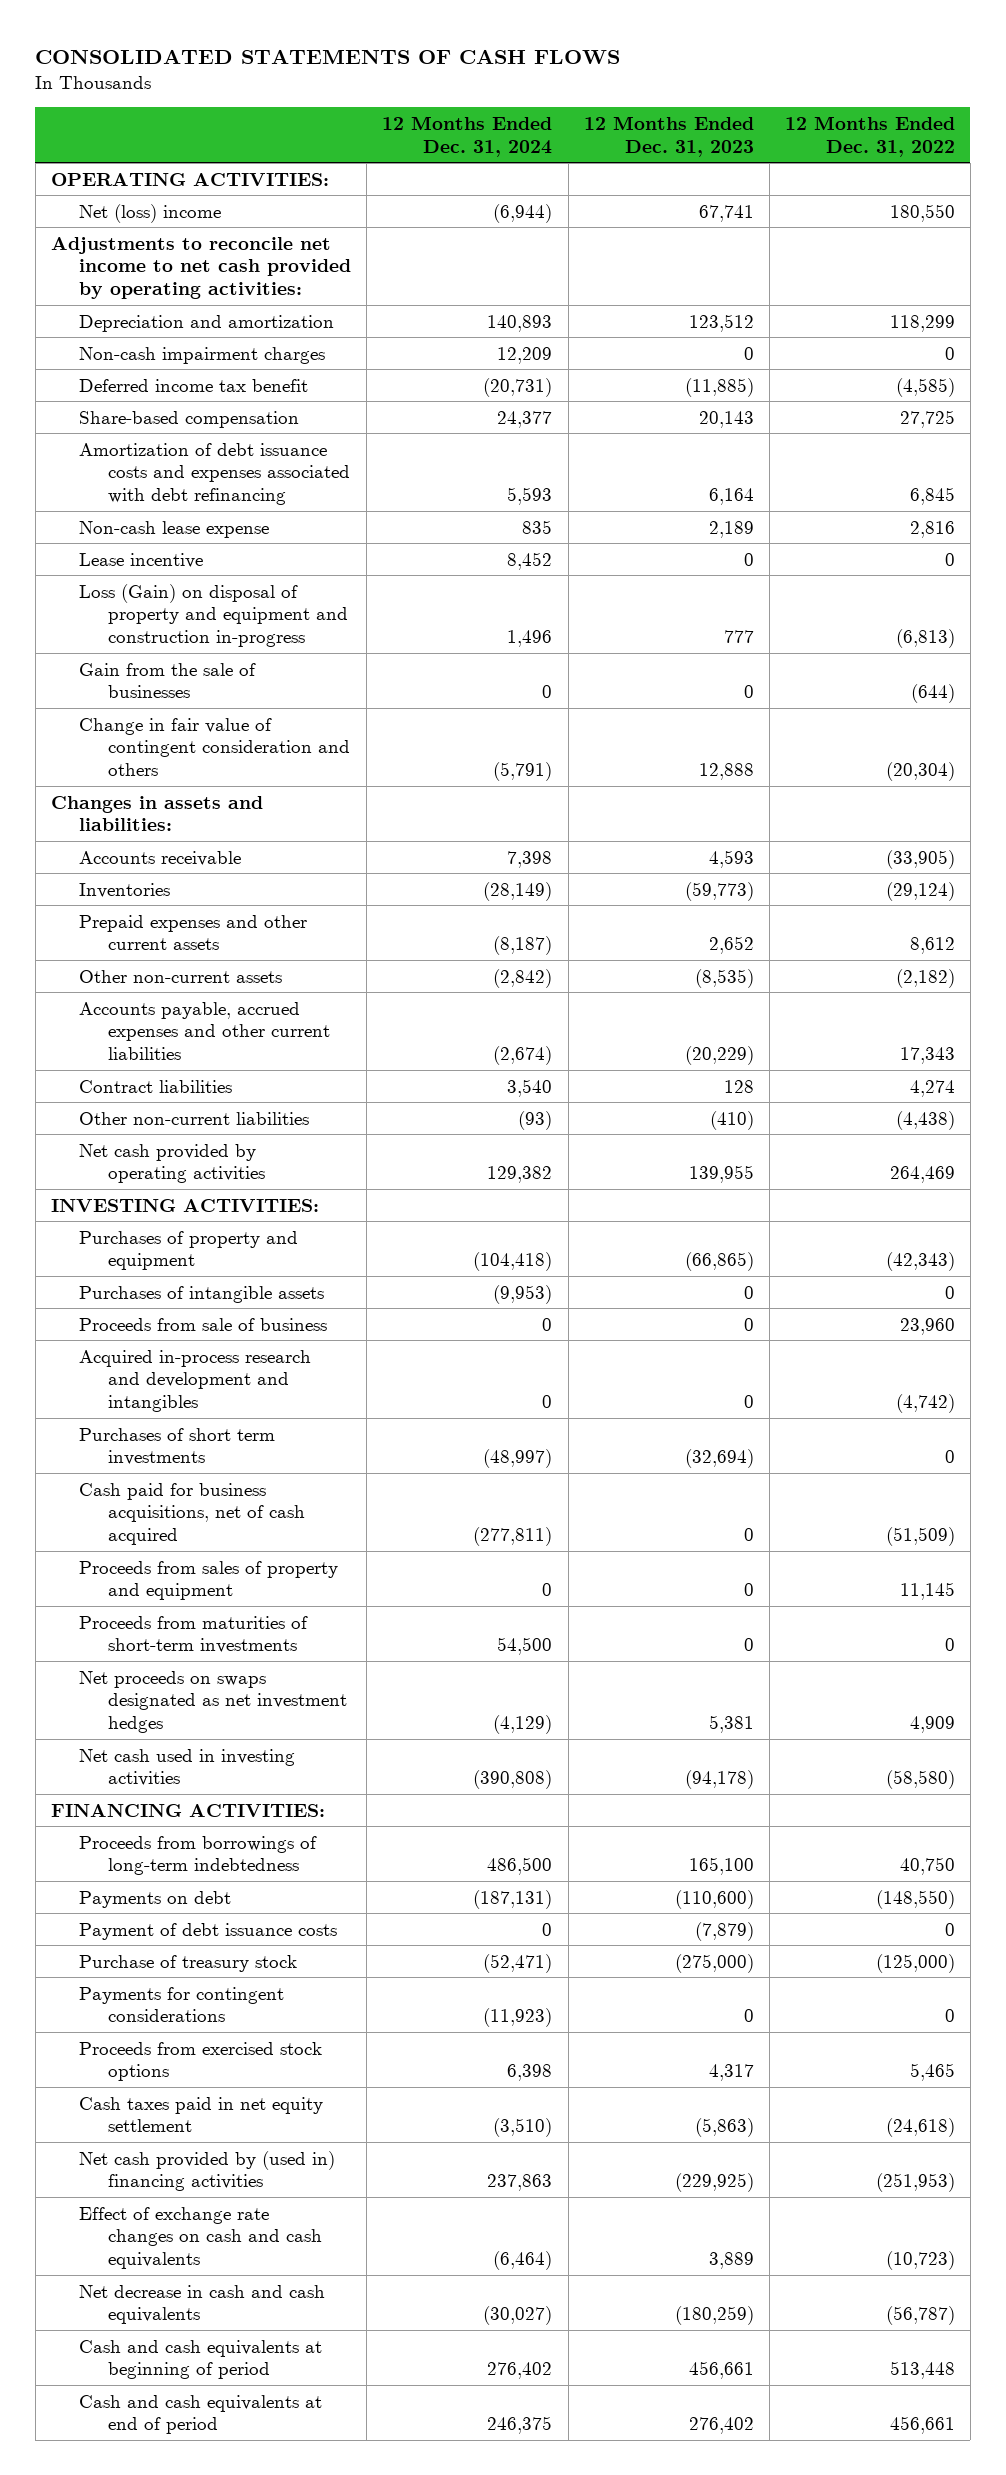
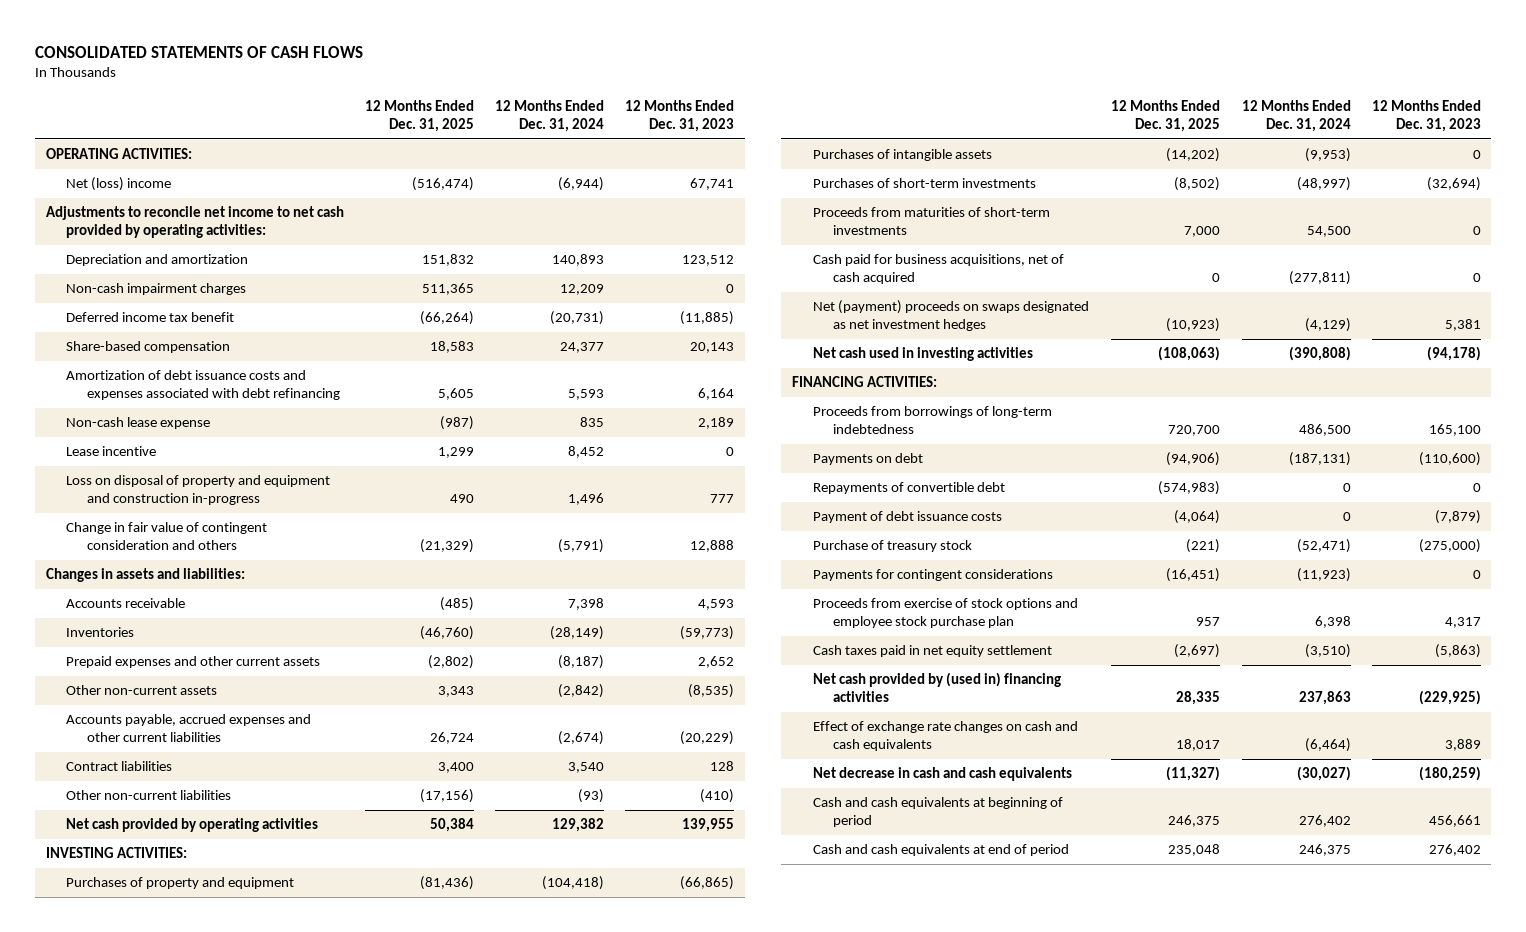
[784,115,955,157] 12 Months Ended Dec. 31, 2022 -> none
none -> [364,99,474,133] 12 Months Ended Dec. 31, 2025
[79,662,257,699] Gain from the sale of businesses -> none
[79,583,348,648] Loss (Gain) on disposal of property and equipment and construction in-progress -> [66,475,331,506] Loss on disposal of property and equipment and construction in-progress
[79,1317,328,1331] Proceeds from sale of business -> none
[79,1349,312,1413] Acquired in-process research and development and intangibles -> none
[79,1560,339,1601] Proceeds from sales of property and equipment -> none
[79,1427,276,1466] Purchases of short term investments -> [812,178,1036,189] Purchases of short-term investments
[79,1482,305,1546] Cash paid for business acquisitions, net of cash acquired -> [812,254,1064,285] Cash paid for business acquisitions, net of cash acquired
[79,1670,347,1734] Net proceeds on swaps designated as net investment hedges -> [812,300,1089,332] Net (payment) proceeds on swaps designated as net investment hedges
none -> [812,482,1005,495] Repayments of convertible debt
[79,2041,323,2082] Proceeds from exercised stock options -> [812,598,1078,629] Proceeds from exercise of stock options and employee stock purchase plan

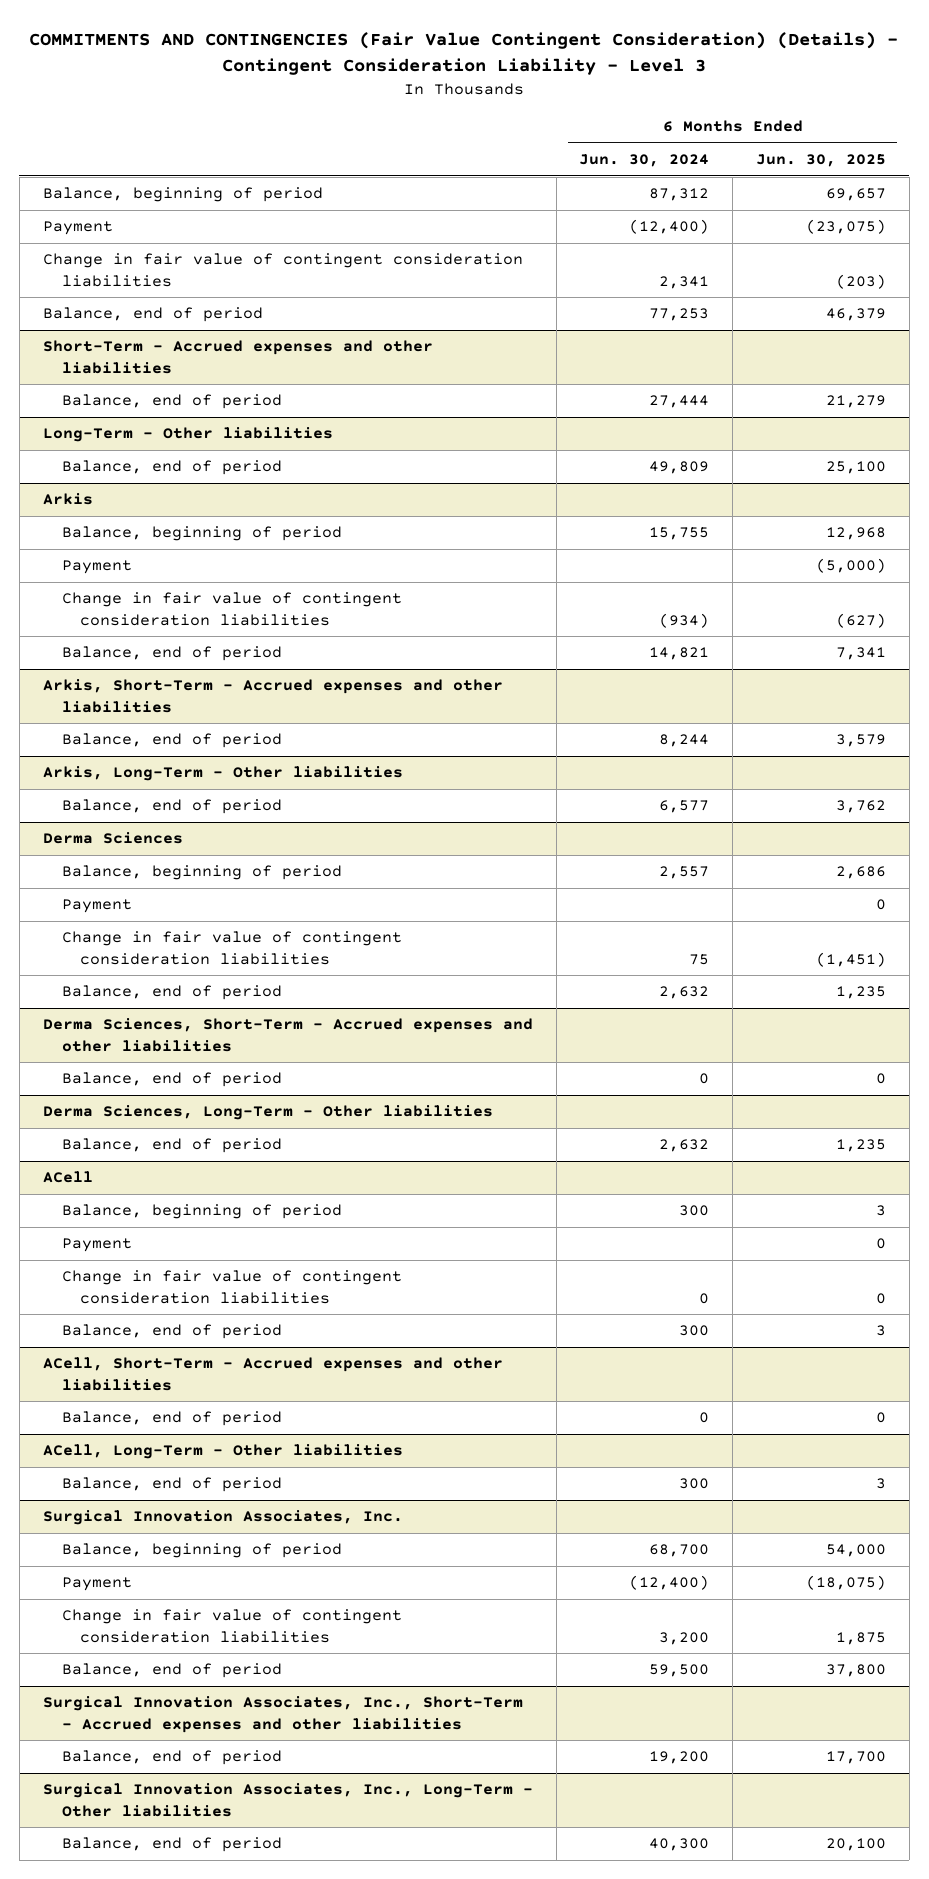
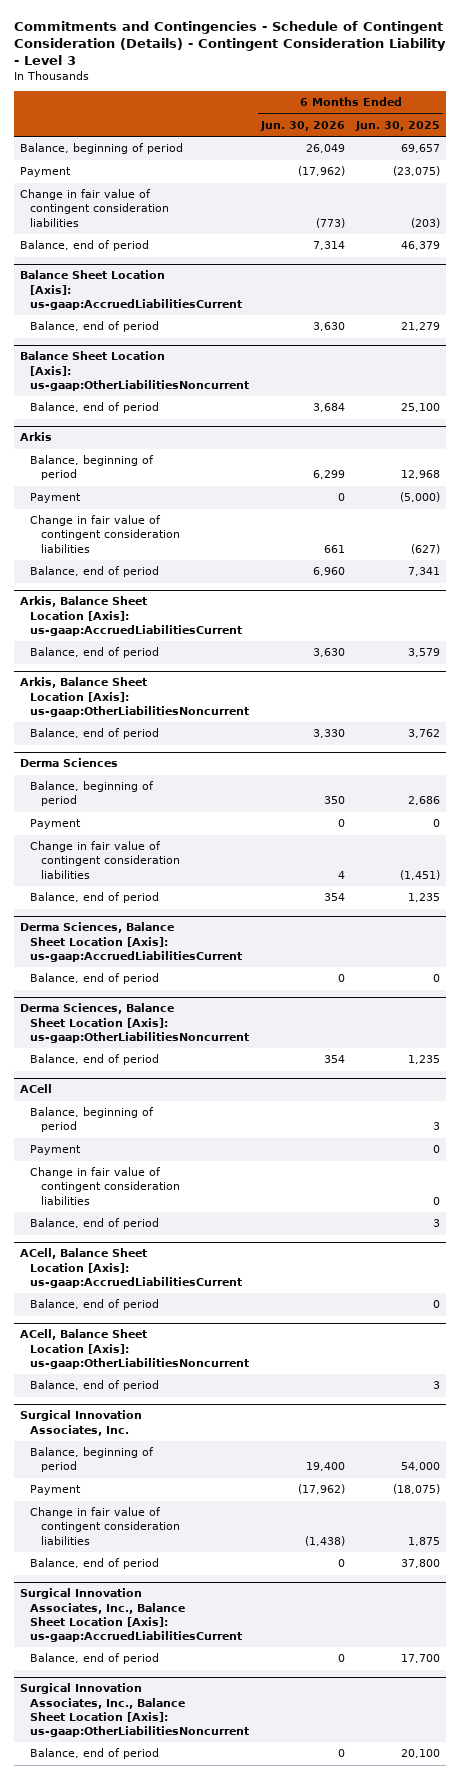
[29,32,899,76] COMMITMENTS AND CONTINGENCIES (Fair Value Contingent Consideration) (Details) - Contingent Consideration Liability - Level 3 -> [13,20,446,65] Commitments and Contingencies - Schedule of Contingent Consideration (Details) - Contingent Consideration Liability - Level 3
[579,154,710,168] Jun. 30, 2024 -> none
none -> [259,120,345,131] Jun. 30, 2026
[42,340,433,374] Short-Term - Accrued expenses and other liabilities -> [19,270,243,310] Balance Sheet Location [Axis]: us-gaap:AccruedLiabilitiesCurrent
[42,427,333,443] Long-Term - Other liabilities -> [19,351,250,391] Balance Sheet Location [Axis]: us-gaap:OtherLiabilitiesNoncurrent
[42,679,503,713] Arkis, Short-Term - Accrued expenses and other liabilities -> none
none -> [19,596,243,636] Arkis, Balance Sheet Location [Axis]: us-gaap:AccruedLiabilitiesCurrent
[42,766,403,782] Arkis, Long-Term - Other liabilities -> none
none -> [19,677,250,717] Arkis, Balance Sheet Location [Axis]: us-gaap:OtherLiabilitiesNoncurrent
[42,1018,533,1052] Derma Sciences, Short-Term - Accrued expenses and other liabilities -> none
none -> [19,922,243,962] Derma Sciences, Balance Sheet Location [Axis]: us-gaap:AccruedLiabilitiesCurrent
[42,1105,493,1121] Derma Sciences, Long-Term - Other liabilities -> none
none -> [19,1003,250,1043] Derma Sciences, Balance Sheet Location [Axis]: us-gaap:OtherLiabilitiesNoncurrent
[42,1357,503,1391] ACell, Short-Term - Accrued expenses and other liabilities -> none
none -> [19,1248,243,1288] ACell, Balance Sheet Location [Axis]: us-gaap:AccruedLiabilitiesCurrent
[42,1444,403,1460] ACell, Long-Term - Other liabilities -> none
none -> [19,1329,250,1369] ACell, Balance Sheet Location [Axis]: us-gaap:OtherLiabilitiesNoncurrent
[42,1696,523,1733] Surgical Innovation Associates, Inc., Short-Term - Accrued expenses and other liabilities -> none
none -> [19,1588,243,1642] Surgical Innovation Associates, Inc., Balance Sheet Location [Axis]: us-gaap:AccruedLiabilitiesCurrent
[42,1783,533,1817] Surgical Innovation Associates, Inc., Long-Term - Other liabilities -> none
none -> [19,1683,250,1737] Surgical Innovation Associates, Inc., Balance Sheet Location [Axis]: us-gaap:OtherLiabilitiesNoncurrent

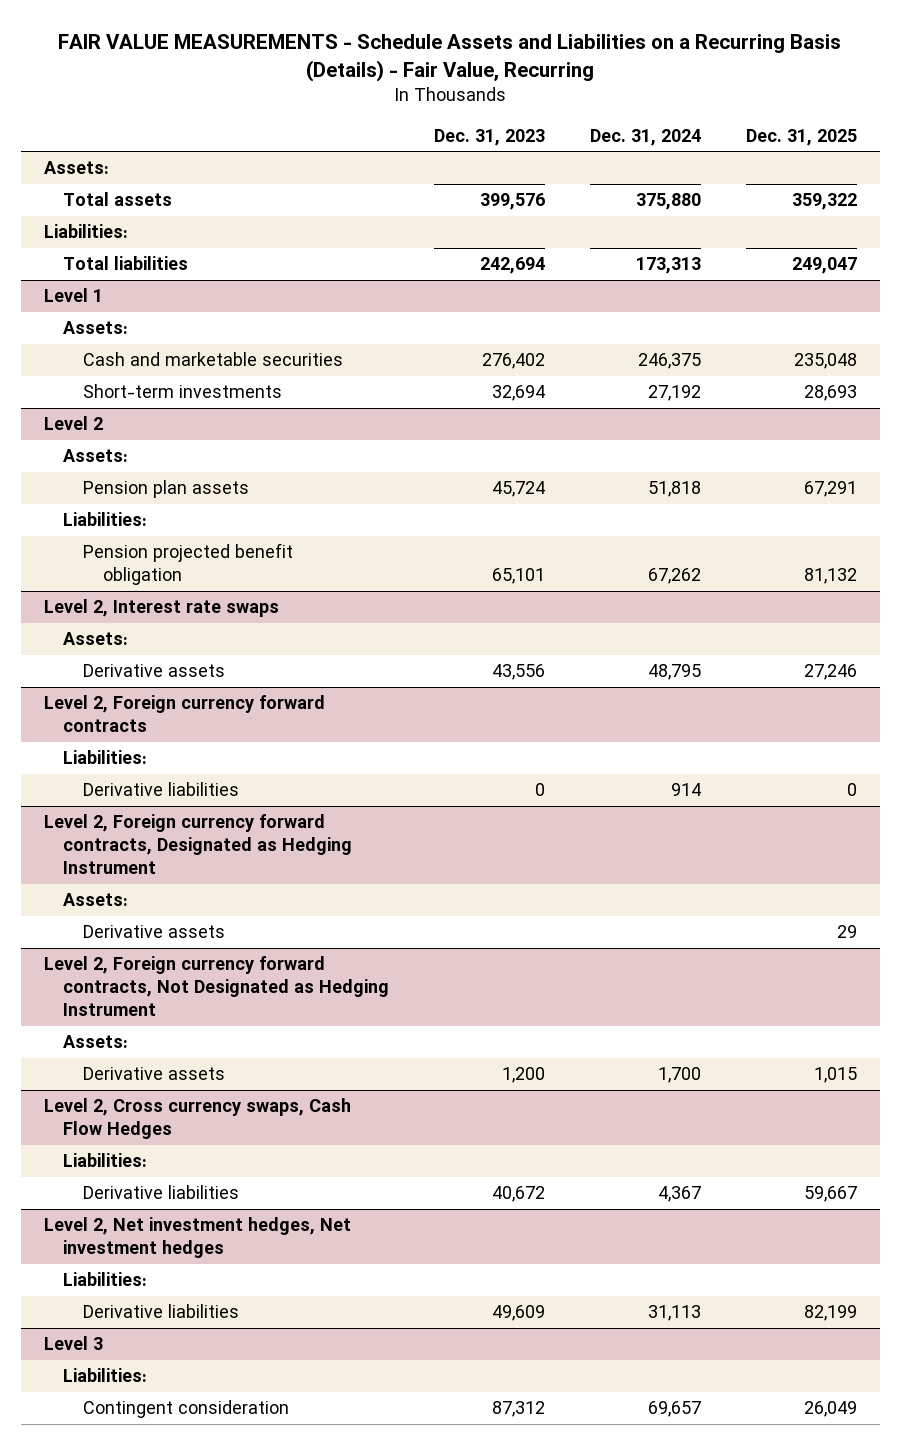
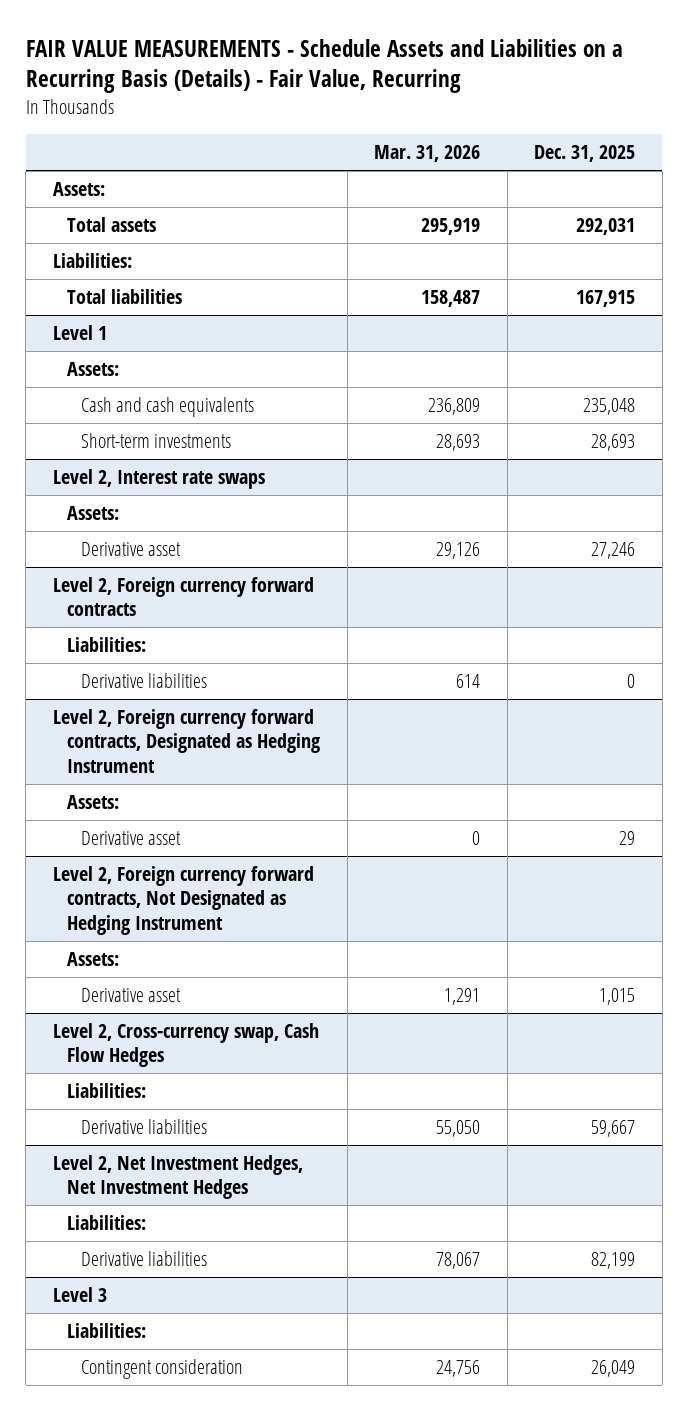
[434,128,546,146] Dec. 31, 2023 -> none
[590,128,702,146] Dec. 31, 2024 -> none
none -> [374,144,481,162] Mar. 31, 2026
[792,193,858,211] 359,322 -> [576,218,636,236] 292,031
[792,257,858,275] 249,047 -> [576,290,636,308] 167,915
[83,352,344,367] Cash and marketable securities -> [81,397,255,418] Cash and cash equivalents
[43,416,103,431] Level 2 -> none
[63,449,129,463] Assets: -> none
[83,480,250,499] Pension plan assets -> none
[63,512,148,527] Liabilities: -> none
[83,543,294,586] Pension projected benefit obligation -> none
[83,664,226,678] Derivative assets -> [81,542,182,557] Derivative asset
[83,925,226,939] Derivative assets -> [81,831,182,846] Derivative asset
[83,1067,226,1081] Derivative assets -> [81,988,182,1003] Derivative asset
[43,1098,351,1140] Level 2, Cross currency swaps, Cash Flow Hedges -> [52,1023,319,1068] Level 2, Cross-currency swap, Cash Flow Hedges
[43,1217,351,1259] Level 2, Net investment hedges, Net investment hedges -> [52,1155,303,1200] Level 2, Net Investment Hedges, Net Investment Hedges

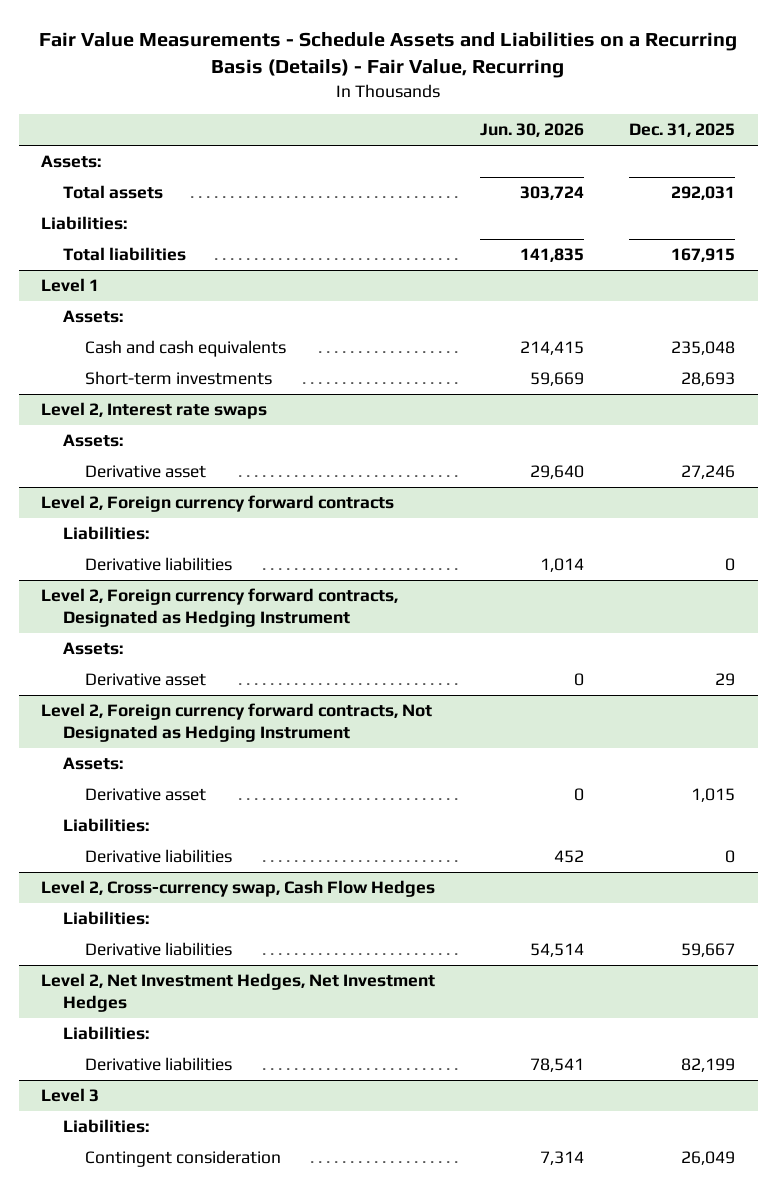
[25,38,623,94] FAIR VALUE MEASUREMENTS - Schedule Assets and Liabilities on a Recurring Basis (Details) - Fair Value, Recurring -> [39,32,738,79] Fair Value Measurements - Schedule Assets and Liabilities on a Recurring Basis (Details) - Fair Value, Recurring
[374,144,481,162] Mar. 31, 2026 -> none
none -> [480,123,585,138] Jun. 30, 2026
none -> [63,818,150,833] Liabilities:
none -> [84,849,232,864] Derivative liabilities

